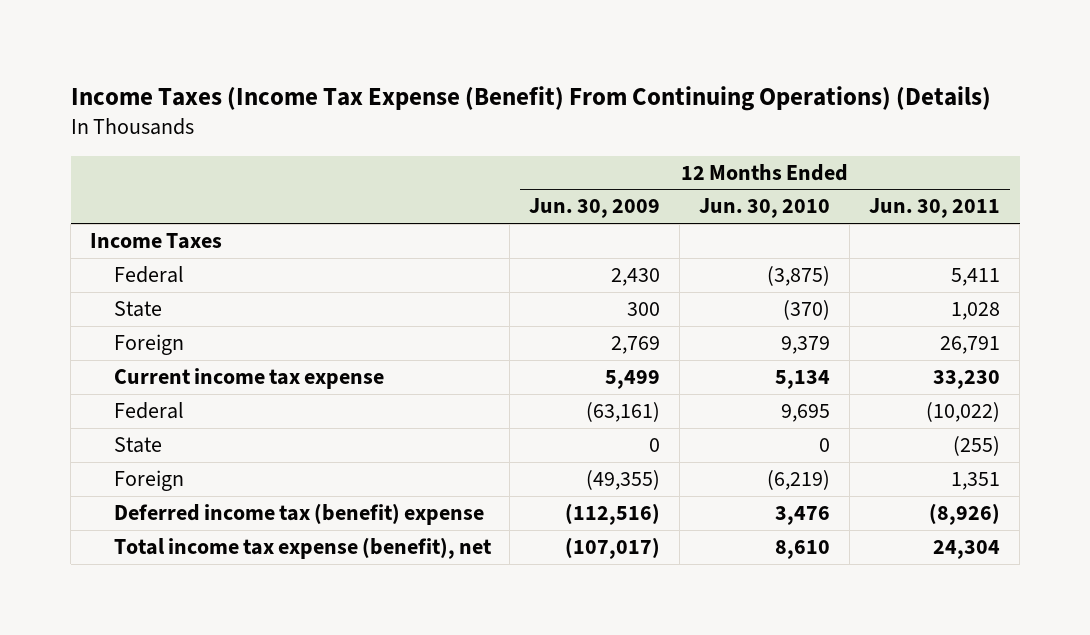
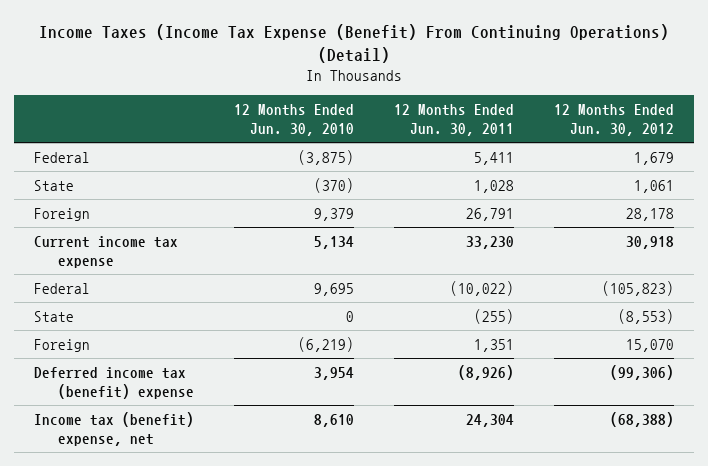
[70,85,991,111] Income Taxes (Income Tax Expense (Benefit) From Continuing Operations) (Details) -> [38,24,669,64] Income Taxes (Income Tax Expense (Benefit) From Continuing Operations) (Detail)
[529,198,661,219] Jun. 30, 2009 -> none
none -> [553,103,674,136] 12 Months Ended Jun. 30, 2012
[89,233,222,250] Income Taxes -> none
[775,506,831,526] 3,476 -> [313,366,354,380] 3,954
[113,537,492,560] Total income tax expense (benefit), net -> [33,411,194,446] Income tax (benefit) expense, net

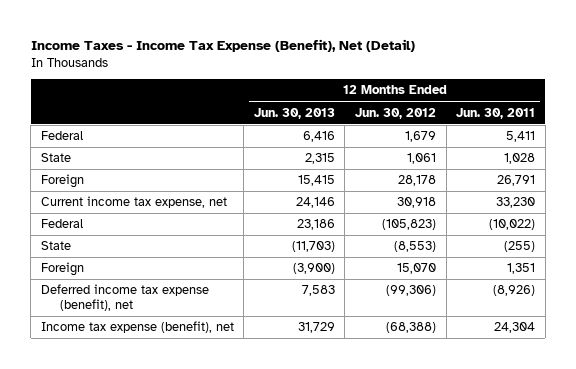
[38,24,669,64] Income Taxes (Income Tax Expense (Benefit) From Continuing Operations) (Detail) -> [30,39,415,53] Income Taxes - Income Tax Expense (Benefit), Net (Detail)
[233,103,354,136] 12 Months Ended Jun. 30, 2010 -> none
none -> [253,107,335,119] Jun. 30, 2013
[33,235,178,268] Current income tax expense -> [40,196,227,209] Current income tax expense, net
[33,366,194,399] Deferred income tax (benefit) expense -> [40,284,209,311] Deferred income tax expense (benefit), net
[33,411,194,446] Income tax (benefit) expense, net -> [40,321,234,334] Income tax expense (benefit), net

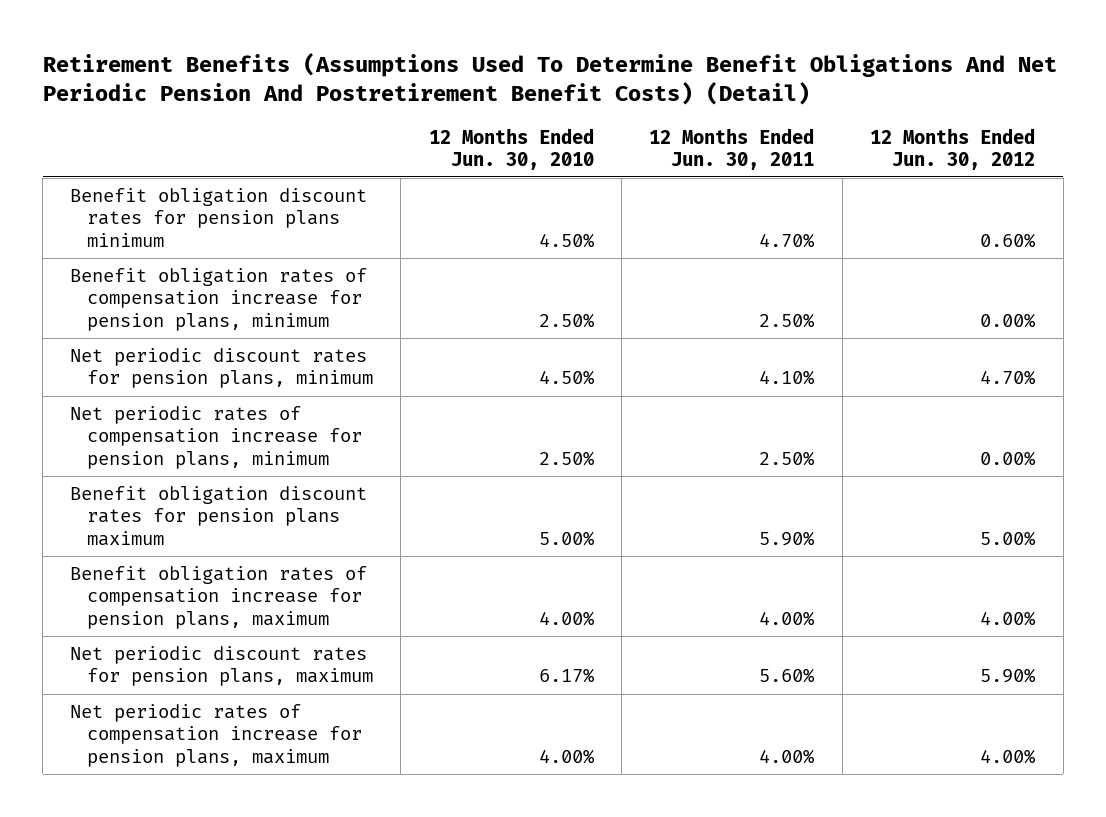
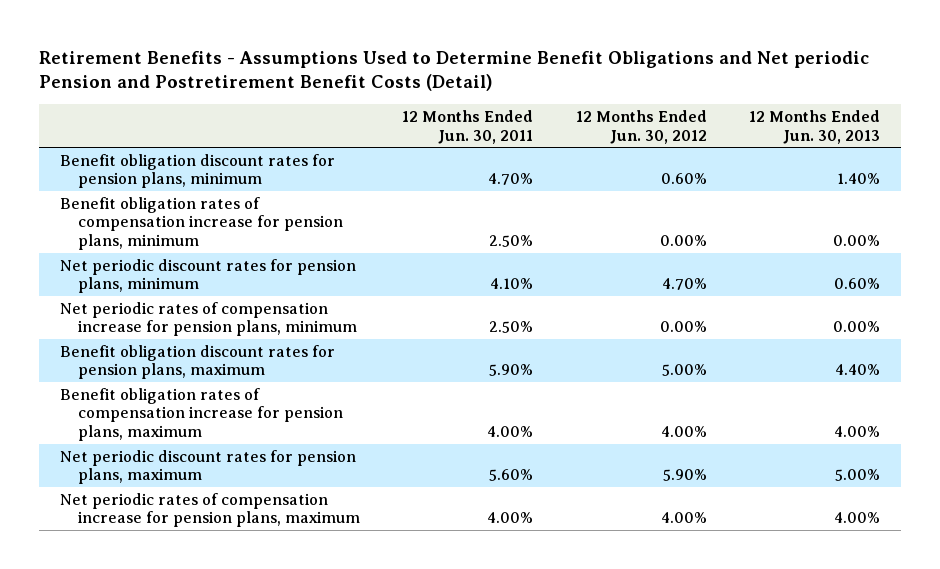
[42,52,1057,105] Retirement Benefits (Assumptions Used To Determine Benefit Obligations And Net Periodic Pension And Postretirement Benefit Costs) (Detail) -> [38,50,869,92] Retirement Benefits - Assumptions Used to Determine Benefit Obligations and Net periodic Pension and Postretirement Benefit Costs (Detail)
[428,127,594,170] 12 Months Ended Jun. 30, 2010 -> none
none -> [748,110,880,144] 12 Months Ended Jun. 30, 2013
[70,188,368,247] Benefit obligation discount rates for pension plans minimum -> [59,153,335,189] Benefit obligation discount rates for pension plans, minimum
[70,486,368,546] Benefit obligation discount rates for pension plans maximum -> [59,344,335,380] Benefit obligation discount rates for pension plans, maximum

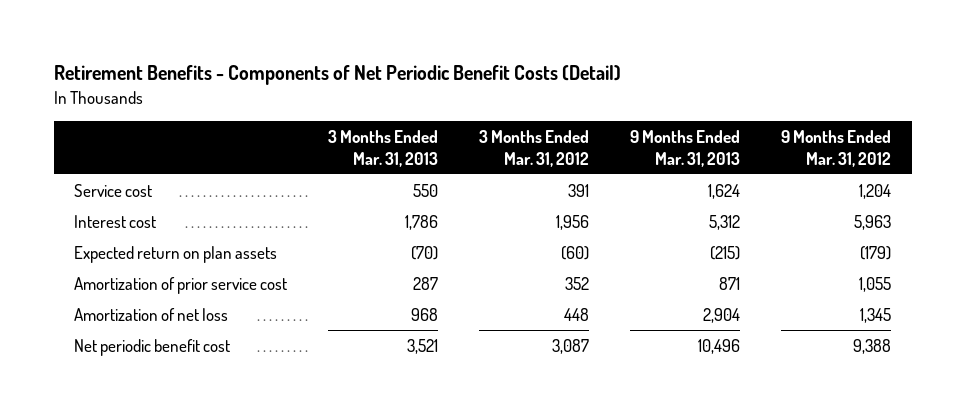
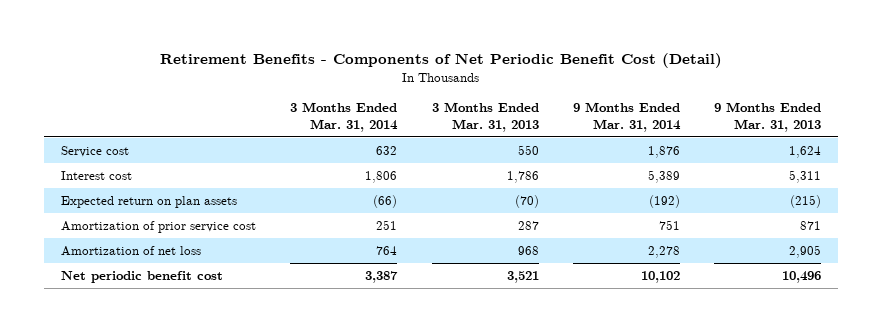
[53,65,621,86] Retirement Benefits - Components of Net Periodic Benefit Costs (Detail) -> [160,53,723,69] Retirement Benefits - Components of Net Periodic Benefit Cost (Detail)
[479,129,590,167] 3 Months Ended Mar. 31, 2012 -> none
[781,129,892,167] 9 Months Ended Mar. 31, 2012 -> none
none -> [290,101,399,132] 3 Months Ended Mar. 31, 2014
none -> [573,101,682,132] 9 Months Ended Mar. 31, 2014
[709,214,741,230] 5,312 -> [789,169,822,183] 5,311
[703,307,741,323] 2,904 -> [789,244,822,258] 2,905

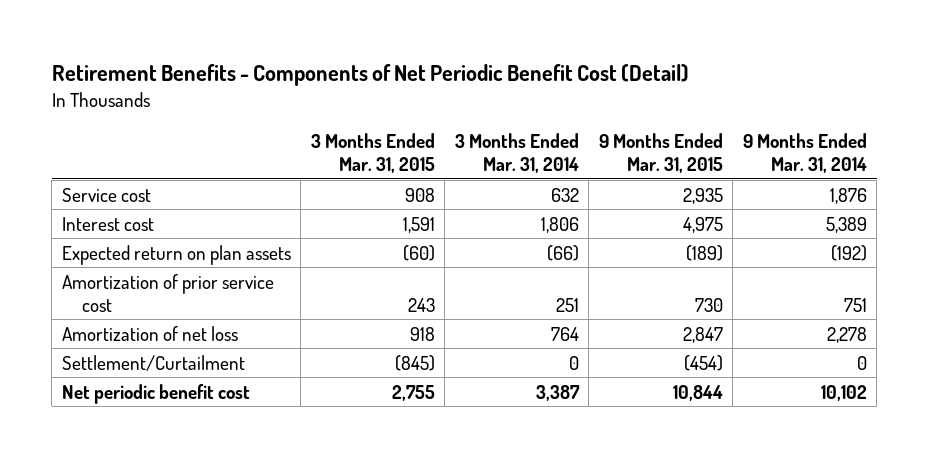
[431,101,539,132] 3 Months Ended Mar. 31, 2013 -> none
[714,101,822,132] 9 Months Ended Mar. 31, 2013 -> none
none -> [310,132,435,174] 3 Months Ended Mar. 31, 2015
none -> [598,132,723,174] 9 Months Ended Mar. 31, 2015
none -> [61,354,245,371] Settlement/Curtailment

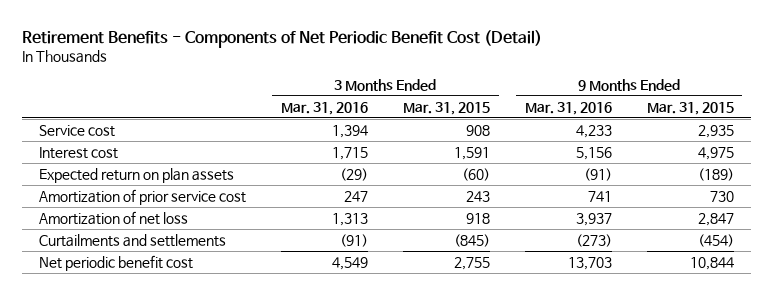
[454,132,579,174] 3 Months Ended Mar. 31, 2014 -> none
[742,132,867,174] 9 Months Ended Mar. 31, 2014 -> none
none -> [281,101,369,115] Mar. 31, 2016
none -> [524,101,612,115] Mar. 31, 2016
[61,354,245,371] Settlement/Curtailment -> [39,233,227,247] Curtailments and settlements

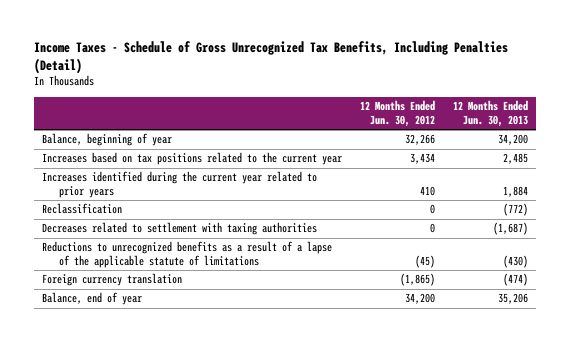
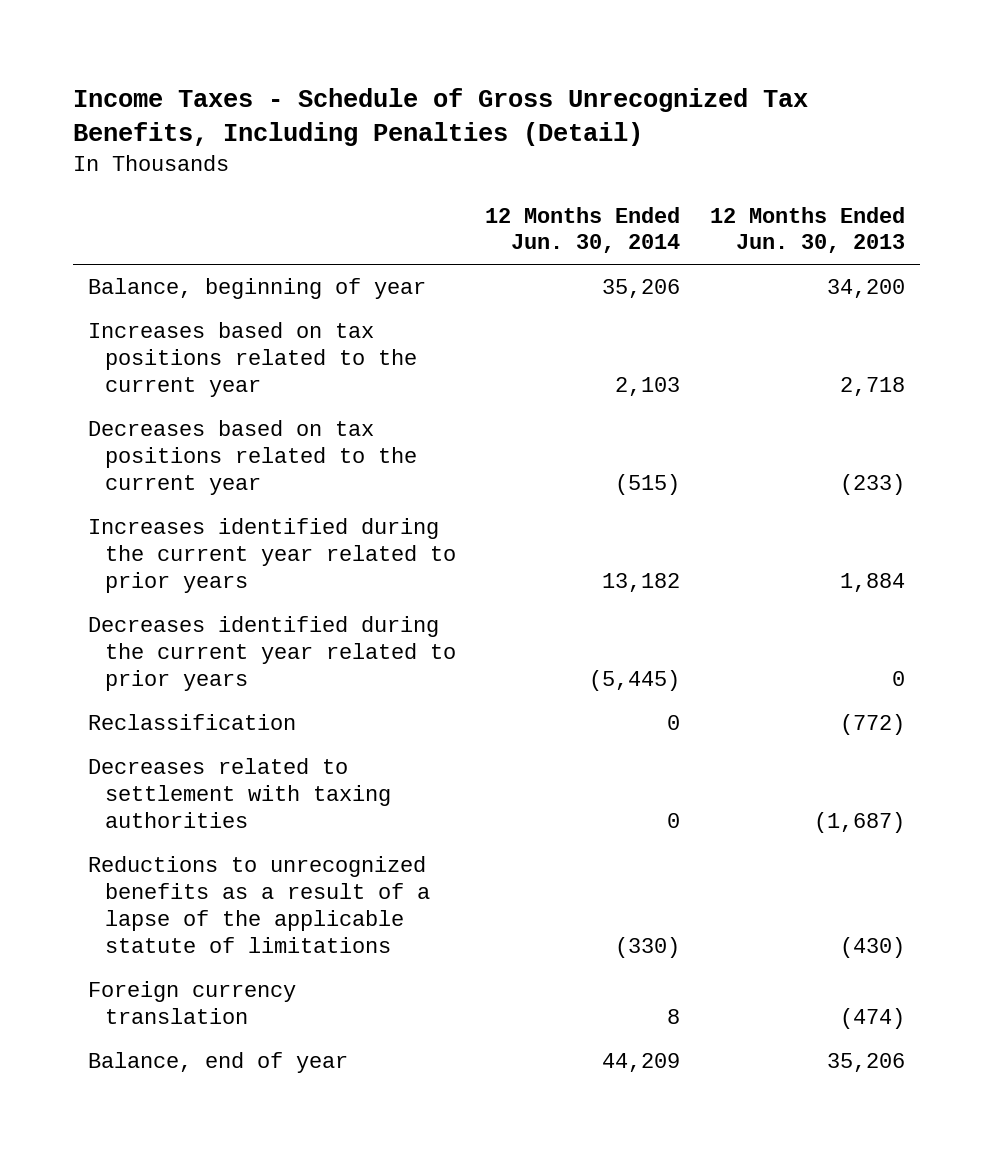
[360,100,436,128] 12 Months Ended Jun. 30, 2012 -> none
none -> [485,206,681,254] 12 Months Ended Jun. 30, 2014
[502,153,528,165] 2,485 -> [840,377,906,397] 2,718
none -> [87,420,417,496] Decreases based on tax positions related to the current year
none -> [87,616,456,692] Decreases identified during the current year related to prior years

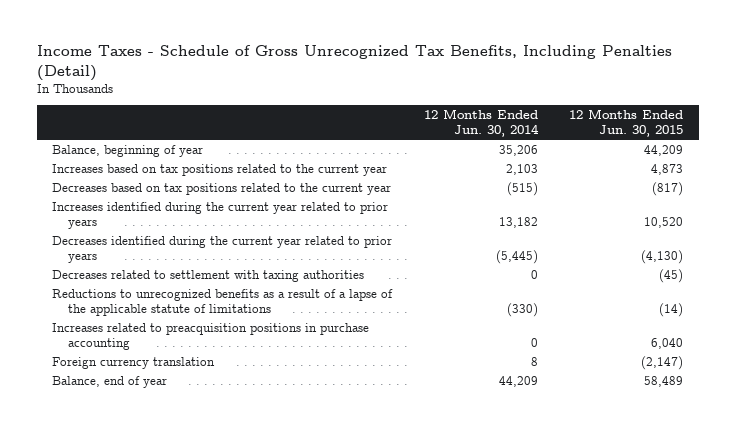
[710,206,906,254] 12 Months Ended Jun. 30, 2013 -> none
none -> [569,108,684,138] 12 Months Ended Jun. 30, 2015
[87,714,296,731] Reclassification -> none
none -> [52,322,370,351] Increases related to preacquisition positions in purchase accounting

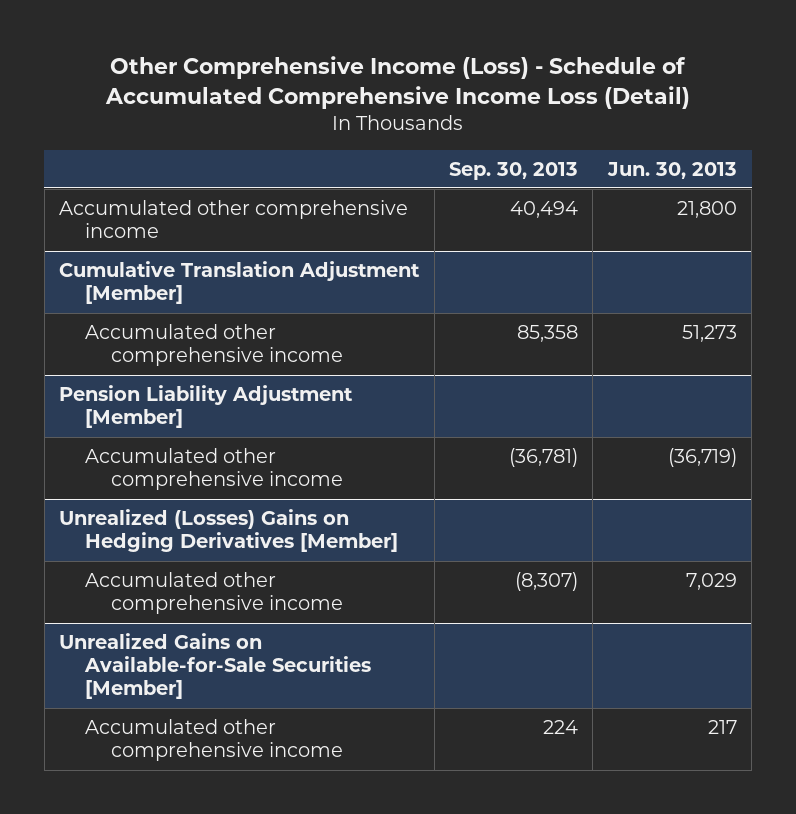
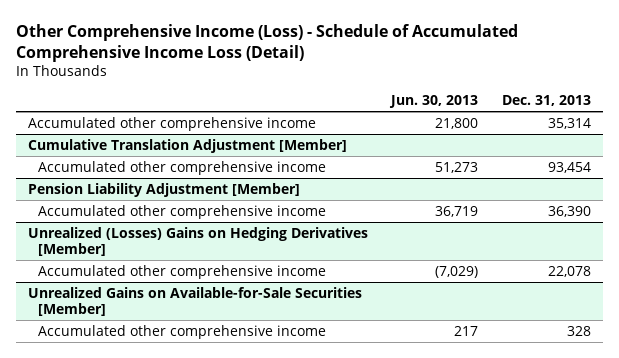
[449,161,579,180] Sep. 30, 2013 -> none
none -> [501,95,591,107] Dec. 31, 2013
[667,447,737,467] (36,719) -> [435,205,479,217] 36,719
[685,572,737,590] 7,029 -> [435,265,479,278] (7,029)

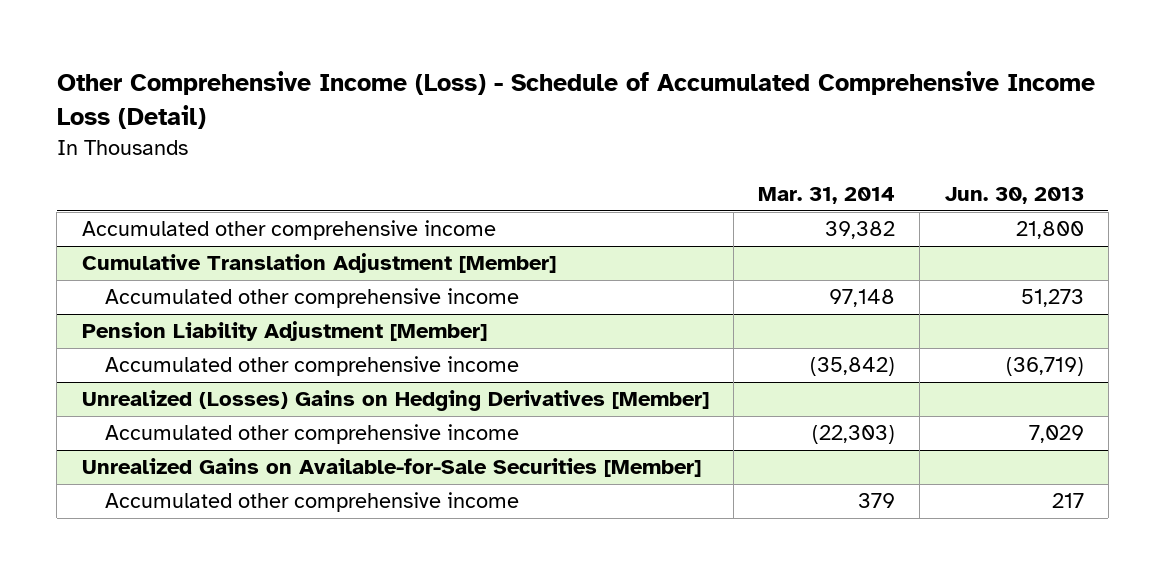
[501,95,591,107] Dec. 31, 2013 -> none
none -> [758,187,896,205] Mar. 31, 2014
[435,205,479,217] 36,719 -> [1005,357,1084,377] (36,719)
[435,265,479,278] (7,029) -> [1028,425,1084,444] 7,029

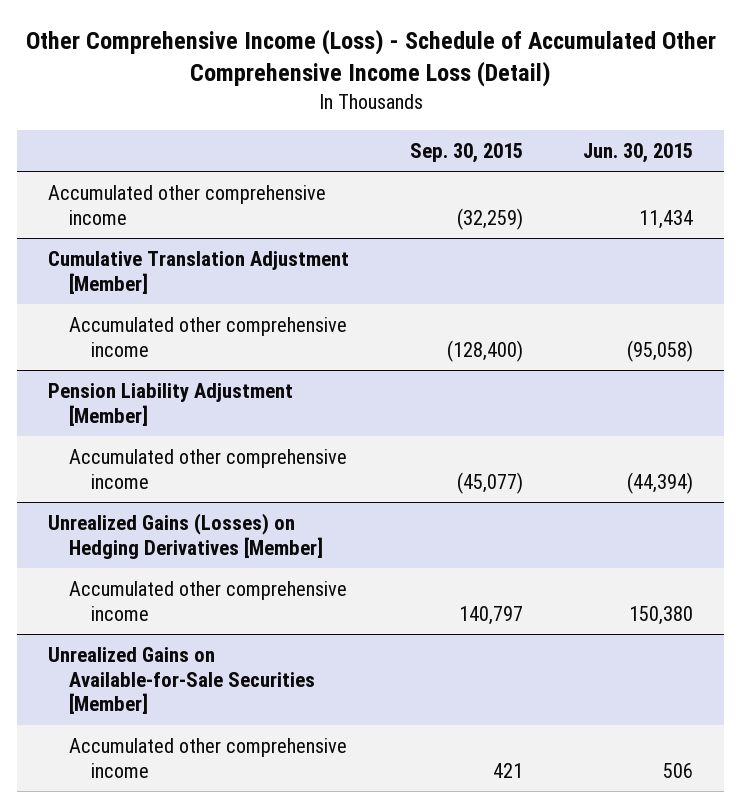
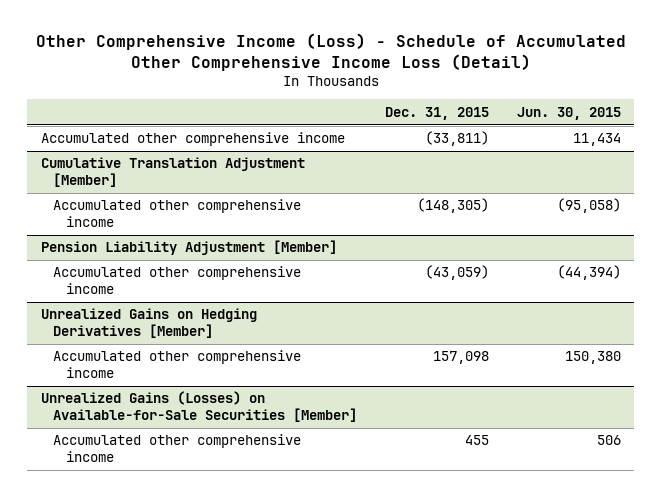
[409,142,523,163] Sep. 30, 2015 -> none
none -> [384,106,489,120] Dec. 31, 2015
[47,512,324,559] Unrealized Gains (Losses) on Hedging Derivatives [Member] -> [40,308,257,338] Unrealized Gains on Hedging Derivatives [Member]
[47,646,316,715] Unrealized Gains on Available-for-Sale Securities [Member] -> [40,391,358,422] Unrealized Gains (Losses) on Available-for-Sale Securities [Member]

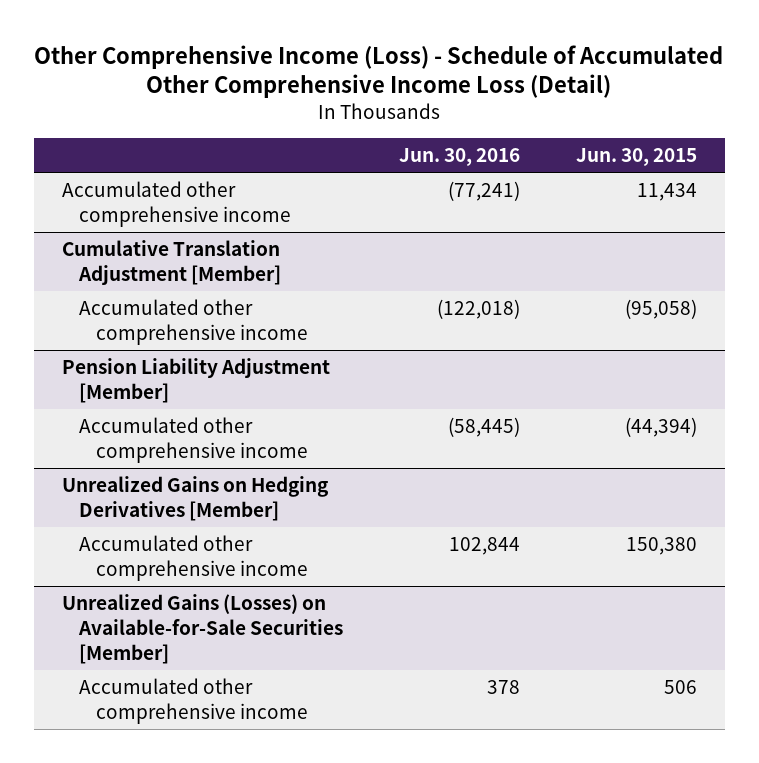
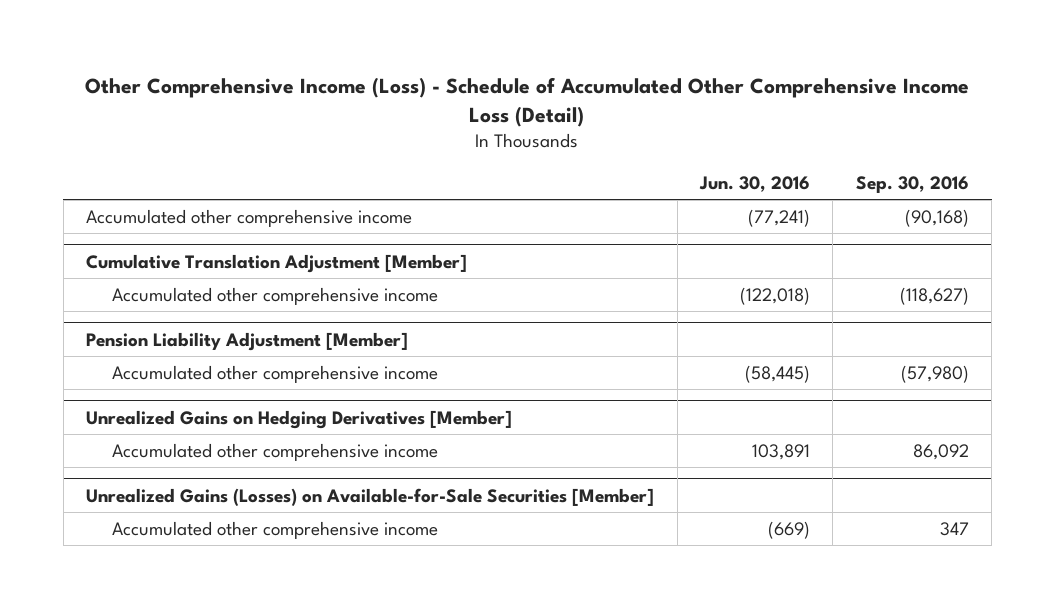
[575,147,697,166] Jun. 30, 2015 -> none
none -> [855,175,969,193] Sep. 30, 2016
[448,537,520,556] 102,844 -> [751,443,810,460] 103,891
[486,680,520,695] 378 -> [767,520,810,539] (669)

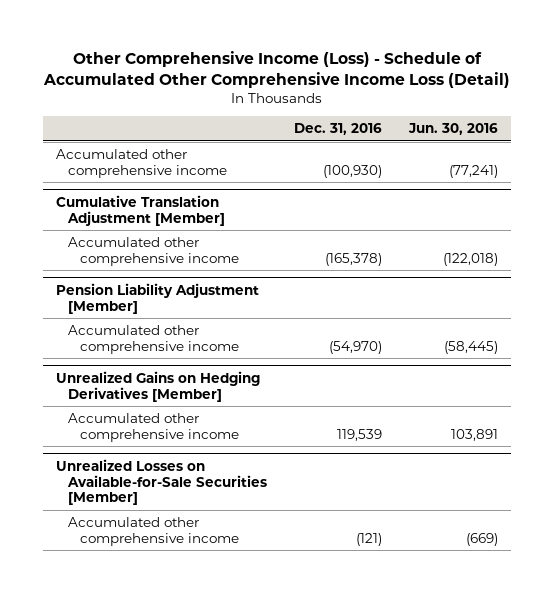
[855,175,969,193] Sep. 30, 2016 -> none
none -> [293,123,382,136] Dec. 31, 2016
[86,487,655,506] Unrealized Gains (Losses) on Available-for-Sale Securities [Member] -> [56,458,268,506] Unrealized Losses on Available-for-Sale Securities [Member]

